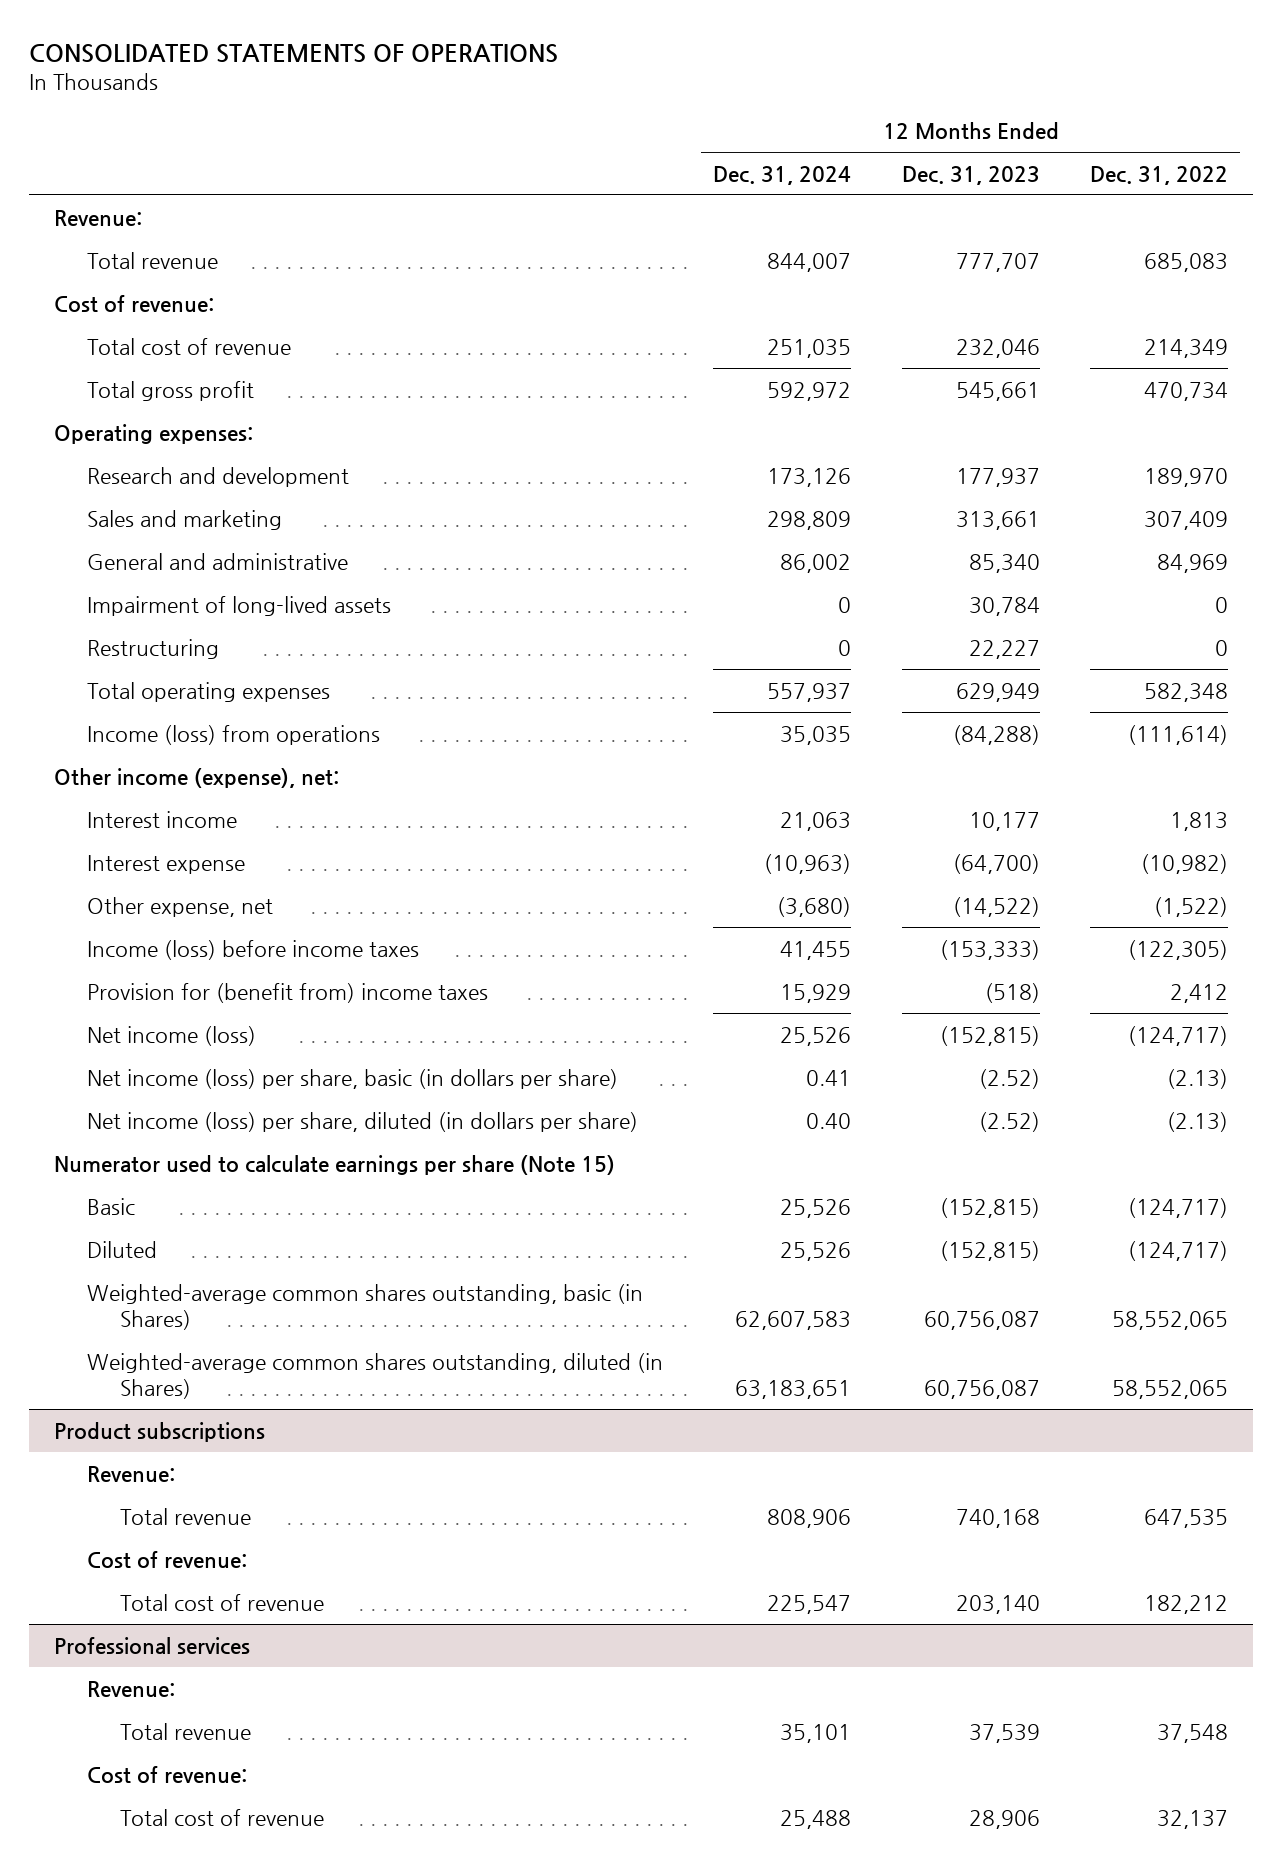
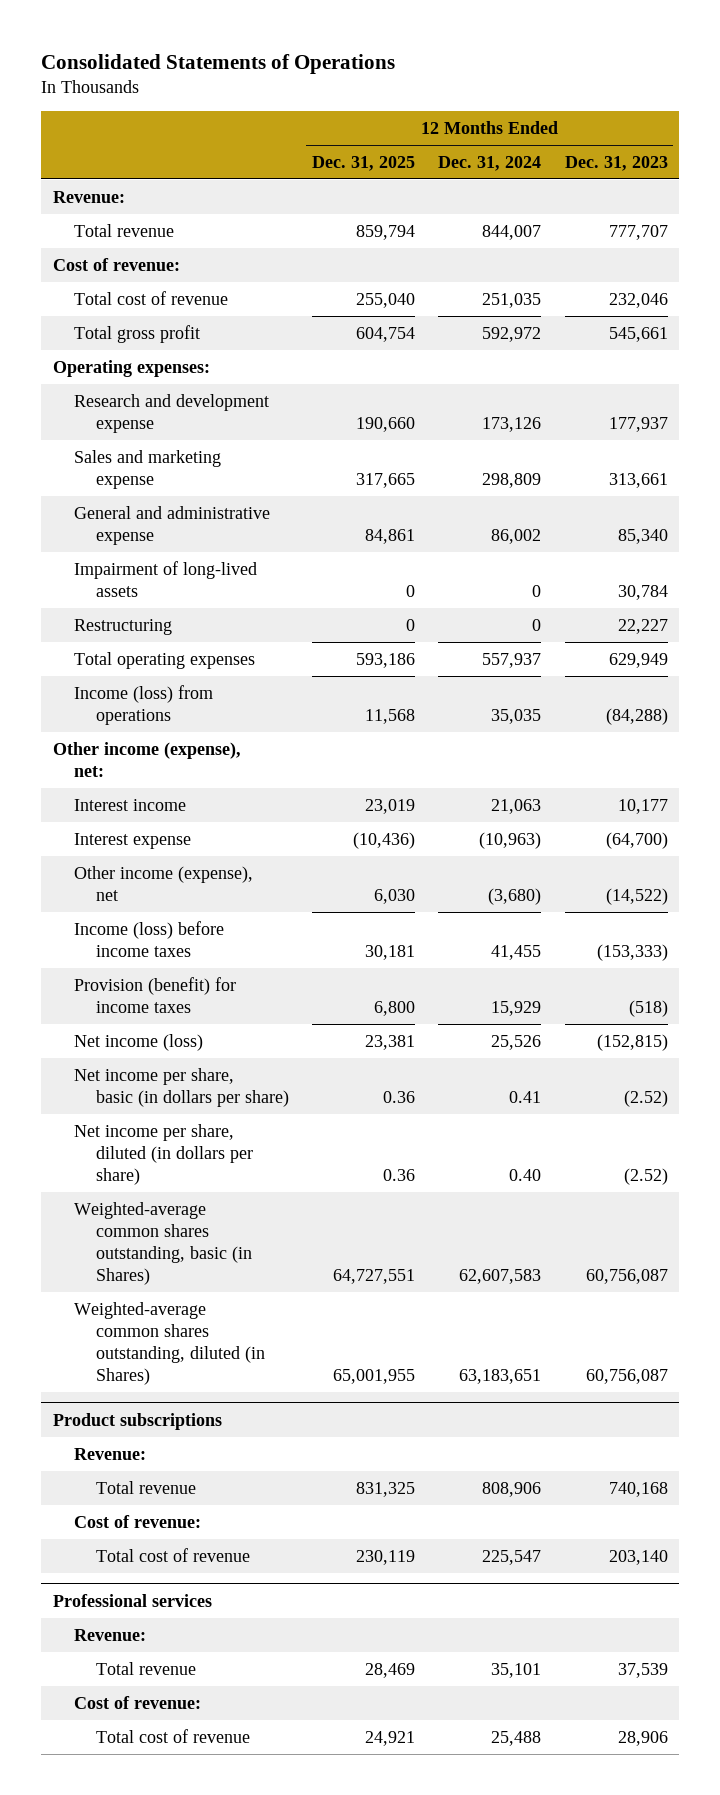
[28,44,558,64] CONSOLIDATED STATEMENTS OF OPERATIONS -> [40,54,395,75] Consolidated Statements of Operations
[1089,165,1228,185] Dec. 31, 2022 -> none
none -> [312,155,416,171] Dec. 31, 2025
[86,466,349,487] Research and development -> [74,393,270,433] Research and development expense
[86,509,282,530] Sales and marketing -> [74,449,222,489] Sales and marketing expense
[86,552,348,570] General and administrative -> [74,505,271,545] General and administrative expense
[86,896,273,917] Other expense, net -> [74,865,254,901] Other income (expense), net
[86,982,488,1003] Provision for (benefit from) income taxes -> [74,976,237,1013] Provision (benefit) for income taxes
[53,1154,615,1175] Numerator used to calculate earnings per share (Note 15) -> none
[86,1197,135,1215] Basic -> none
[86,1240,157,1258] Diluted -> none
[86,1068,618,1089] Net income (loss) per share, basic (in dollars per share) -> [74,1067,290,1107] Net income per share, basic (in dollars per share)
[86,1111,638,1132] Net income (loss) per share, diluted (in dollars per share) -> [74,1123,254,1185] Net income per share, diluted (in dollars per share)

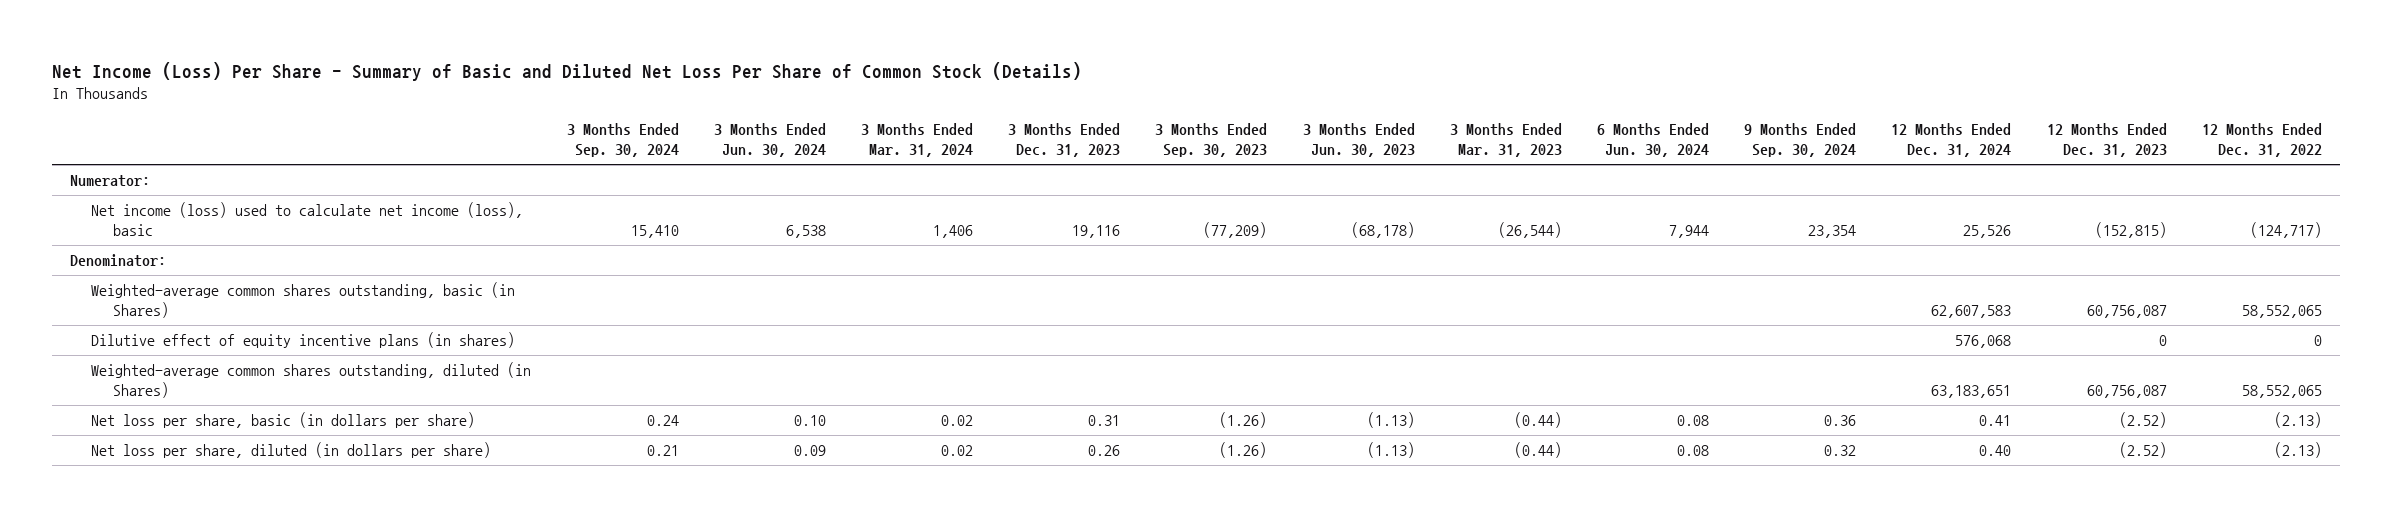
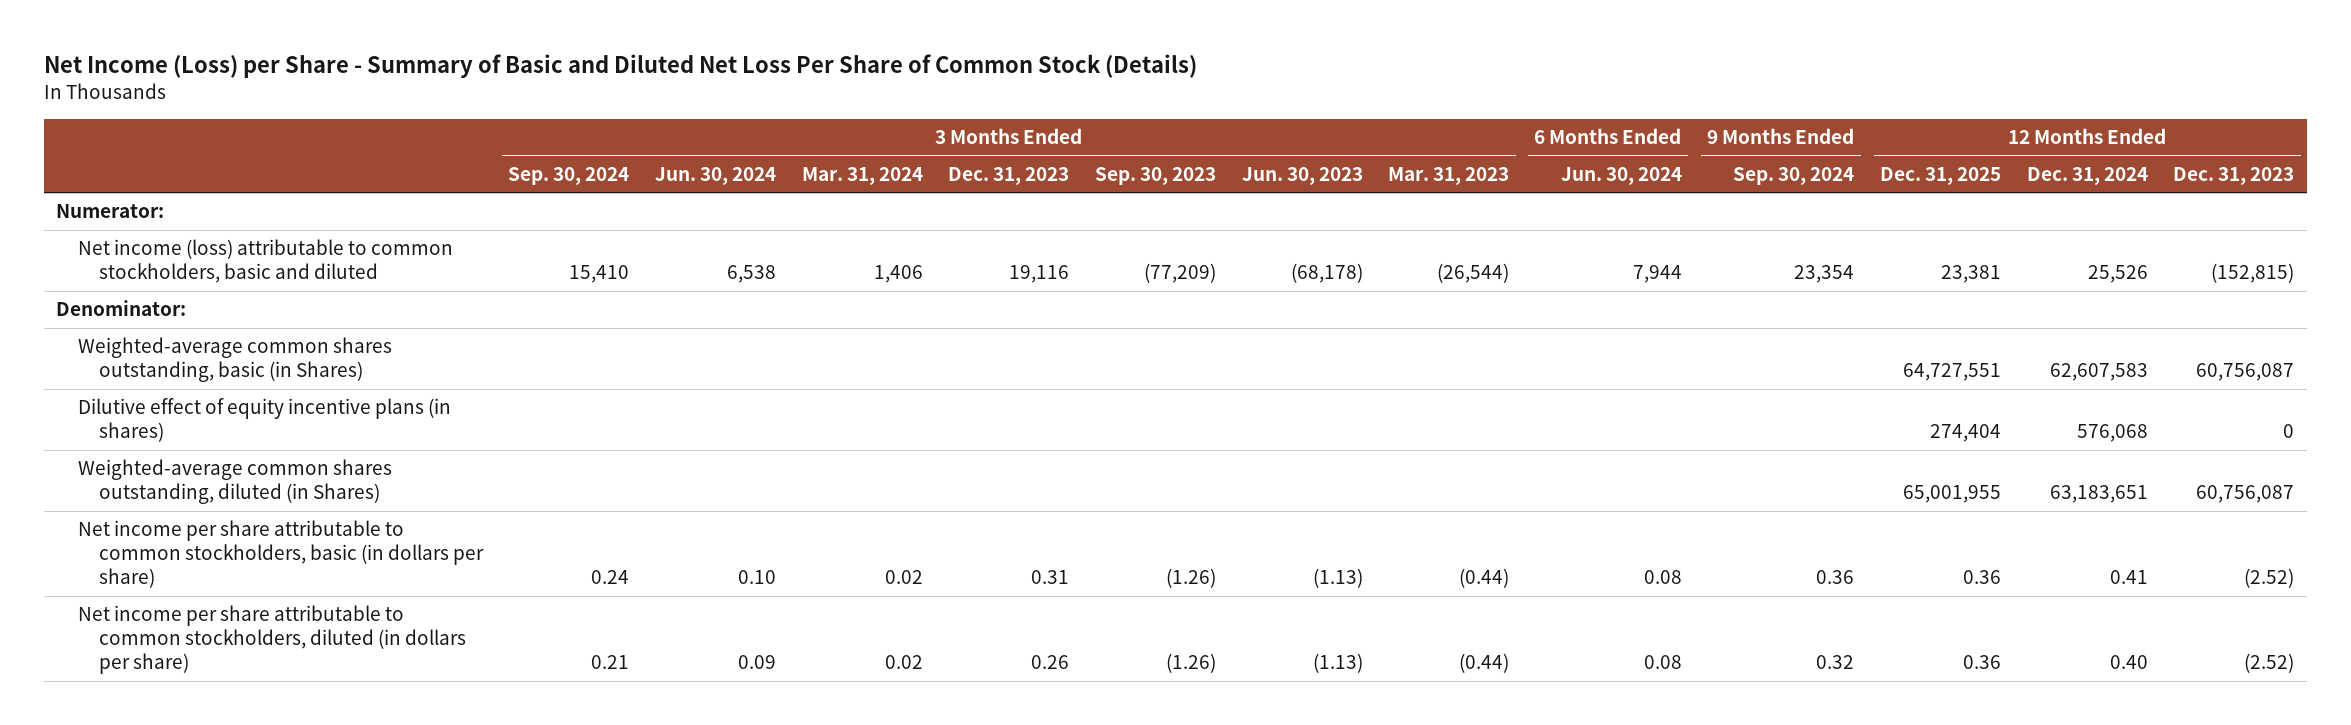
[52,61,1083,81] Net Income (Loss) Per Share - Summary of Basic and Diluted Net Loss Per Share of Common Stock (Details) -> [43,54,1197,79] Net Income (Loss) per Share - Summary of Basic and Diluted Net Loss Per Share of Common Stock (Details)
[2201,123,2322,158] 12 Months Ended Dec. 31, 2022 -> none
none -> [1880,166,2002,185] Dec. 31, 2025
[91,202,524,237] Net income (loss) used to calculate net income (loss), basic -> [77,239,453,284] Net income (loss) attributable to common stockholders, basic and diluted
[91,412,476,429] Net loss per share, basic (in dollars per share) -> [77,520,484,589] Net income per share attributable to common stockholders, basic (in dollars per share)
[91,442,492,459] Net loss per share, diluted (in dollars per share) -> [77,605,466,675] Net income per share attributable to common stockholders, diluted (in dollars per share)

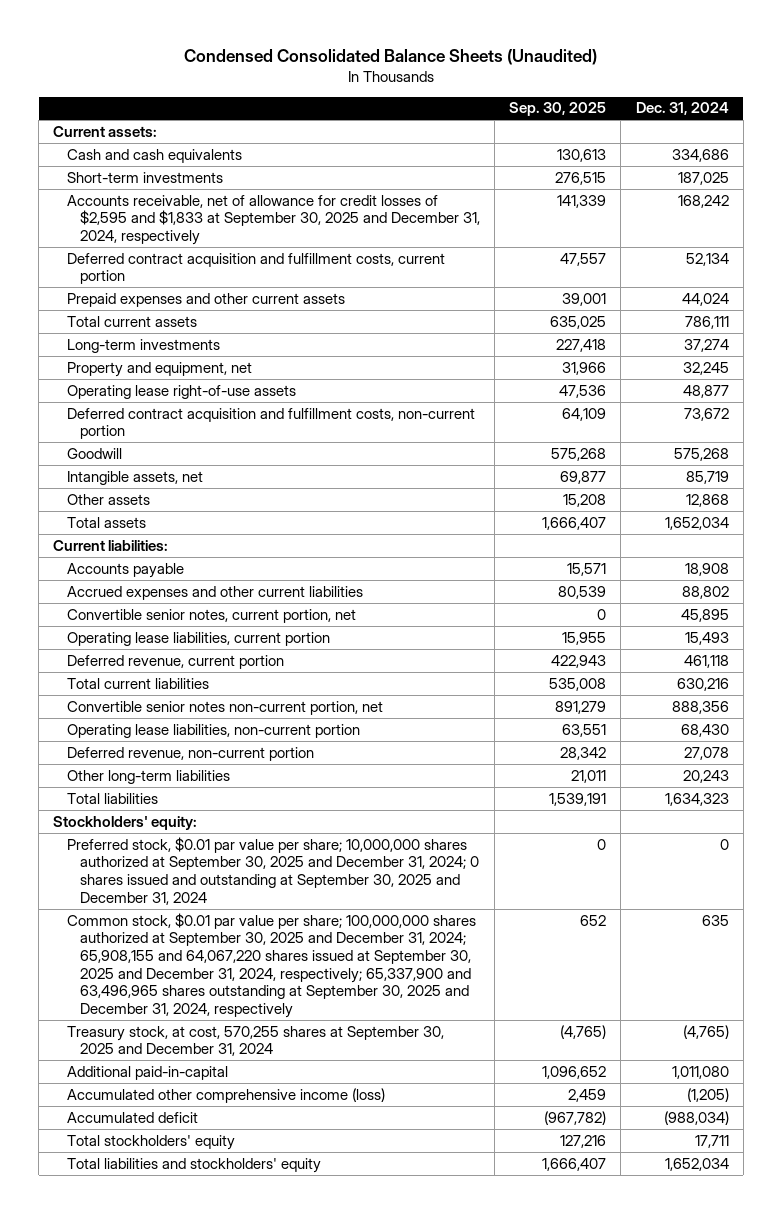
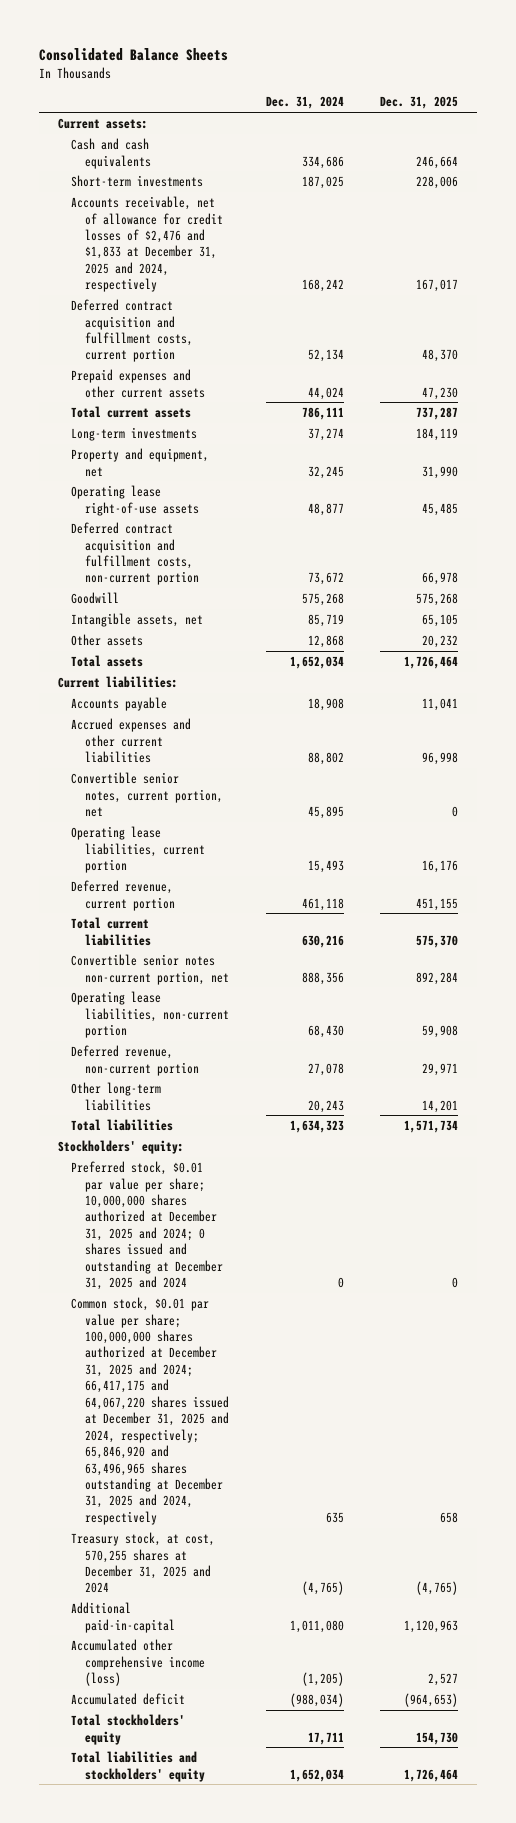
[184,48,598,65] Condensed Consolidated Balance Sheets (Unaudited) -> [39,47,229,61] Consolidated Balance Sheets
[509,102,607,117] Sep. 30, 2025 -> none
none -> [380,96,459,110] Dec. 31, 2025
[66,194,480,246] Accounts receivable, net of allowance for credit losses of $2,595 and $1,833 at September 30, 2025 and December 31, 2024, respectively -> [71,196,224,293] Accounts receivable, net of allowance for credit losses of $2,476 and $1,833 at December 31, 2025 and 2024, respectively
[66,836,479,905] Preferred stock, $0.01 par value per share; 10,000,000 shares authorized at September 30, 2025 and December 31, 2024; 0 shares issued and outstanding at September 30, 2025 and December 31, 2024 -> [71,1161,224,1291] Preferred stock, $0.01 par value per share; 10,000,000 shares authorized at December 31, 2025 and 2024; 0 shares issued and outstanding at December 31, 2025 and 2024
[66,912,476,1019] Common stock, $0.01 par value per share; 100,000,000 shares authorized at September 30, 2025 and December 31, 2024; 65,908,155 and 64,067,220 shares issued at September 30, 2025 and December 31, 2024, respectively; 65,337,900 and 63,496,965 shares outstanding at September 30, 2025 and December 31, 2024, respectively -> [71,1297,230,1525] Common stock, $0.01 par value per share; 100,000,000 shares authorized at December 31, 2025 and 2024; 66,417,175 and 64,067,220 shares issued at December 31, 2025 and 2024, respectively; 65,846,920 and 63,496,965 shares outstanding at December 31, 2025 and 2024, respectively
[66,1025,444,1057] Treasury stock, at cost, 570,255 shares at September 30, 2025 and December 31, 2024 -> [71,1532,216,1594] Treasury stock, at cost, 570,255 shares at December 31, 2025 and 2024

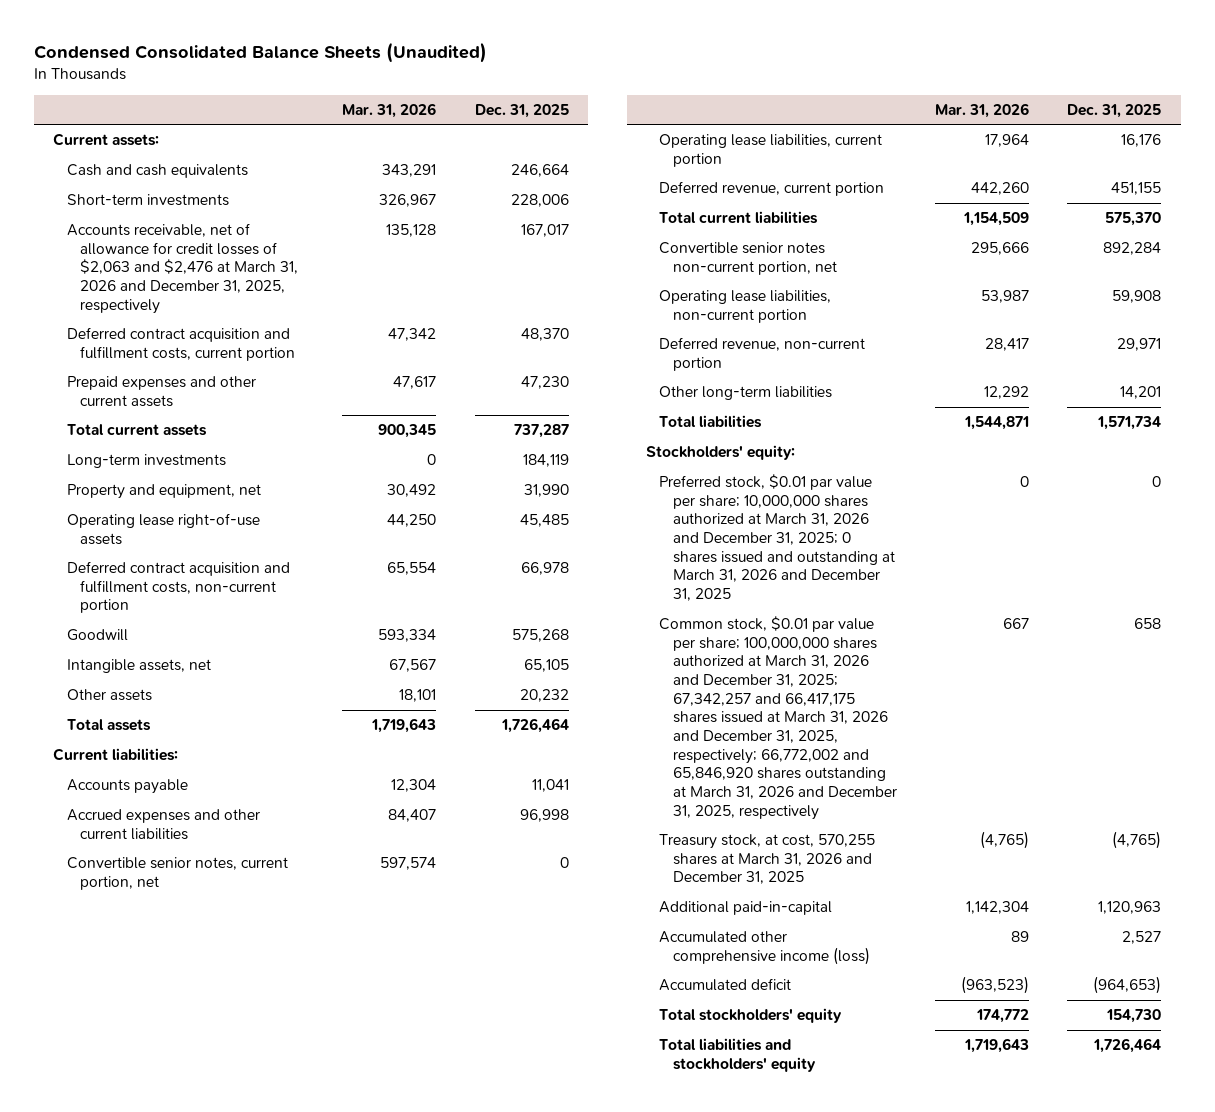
[39,47,229,61] Consolidated Balance Sheets -> [34,42,488,64] Condensed Consolidated Balance Sheets (Unaudited)
[265,96,344,110] Dec. 31, 2024 -> none
none -> [342,102,437,118] Mar. 31, 2026
[71,196,224,293] Accounts receivable, net of allowance for credit losses of $2,476 and $1,833 at December 31, 2025 and 2024, respectively -> [66,223,299,314] Accounts receivable, net of allowance for credit losses of $2,063 and $2,476 at March 31, 2026 and December 31, 2025, respectively
[71,1161,224,1291] Preferred stock, $0.01 par value per share; 10,000,000 shares authorized at December 31, 2025 and 2024; 0 shares issued and outstanding at December 31, 2025 and 2024 -> [659,474,895,602] Preferred stock, $0.01 par value per share; 10,000,000 shares authorized at March 31, 2026 and December 31, 2025; 0 shares issued and outstanding at March 31, 2026 and December 31, 2025
[71,1297,230,1525] Common stock, $0.01 par value per share; 100,000,000 shares authorized at December 31, 2025 and 2024; 66,417,175 and 64,067,220 shares issued at December 31, 2025 and 2024, respectively; 65,846,920 and 63,496,965 shares outstanding at December 31, 2025 and 2024, respectively -> [659,616,897,820] Common stock, $0.01 par value per share; 100,000,000 shares authorized at March 31, 2026 and December 31, 2025; 67,342,257 and 66,417,175 shares issued at March 31, 2026 and December 31, 2025, respectively; 66,772,002 and 65,846,920 shares outstanding at March 31, 2026 and December 31, 2025, respectively
[71,1532,216,1594] Treasury stock, at cost, 570,255 shares at December 31, 2025 and 2024 -> [659,834,876,885] Treasury stock, at cost, 570,255 shares at March 31, 2026 and December 31, 2025

